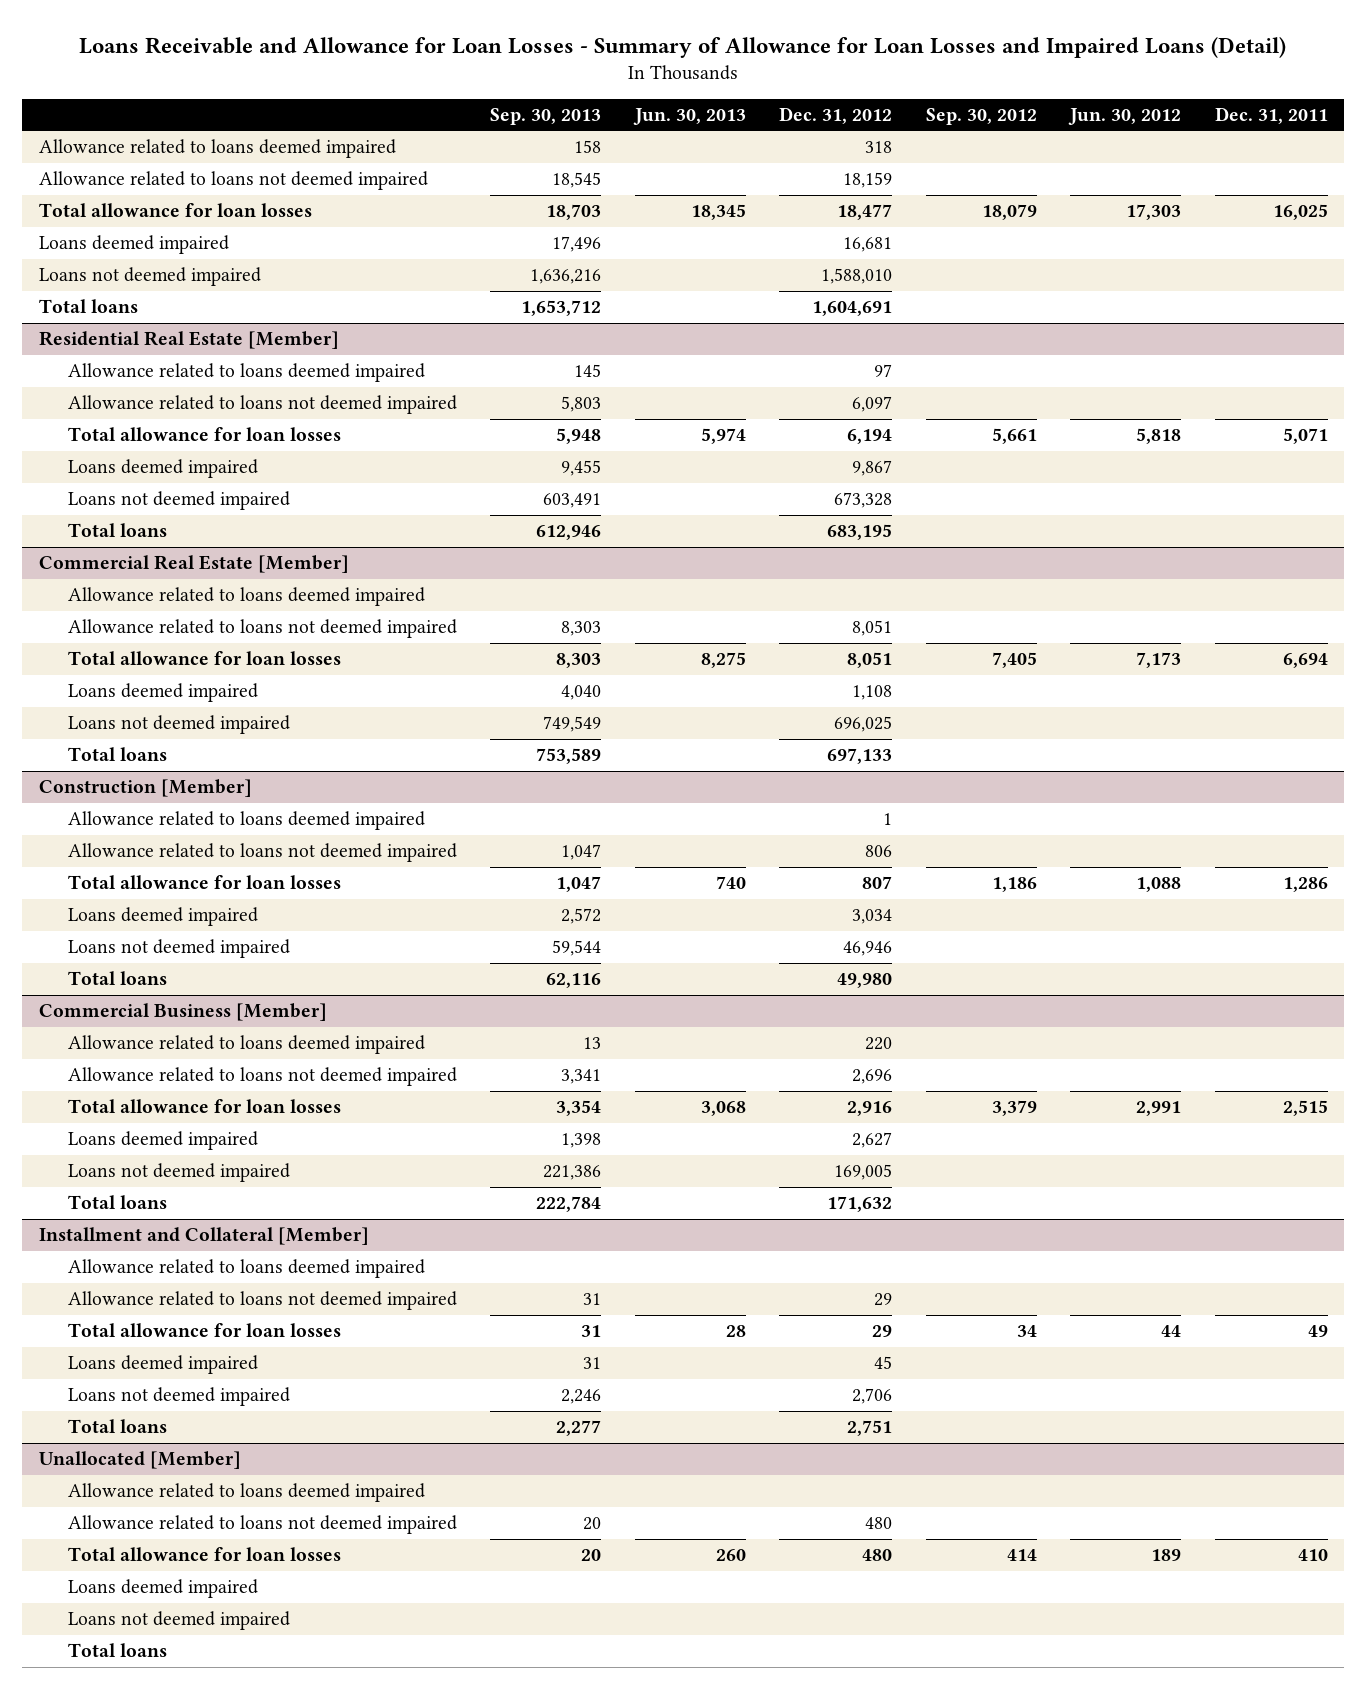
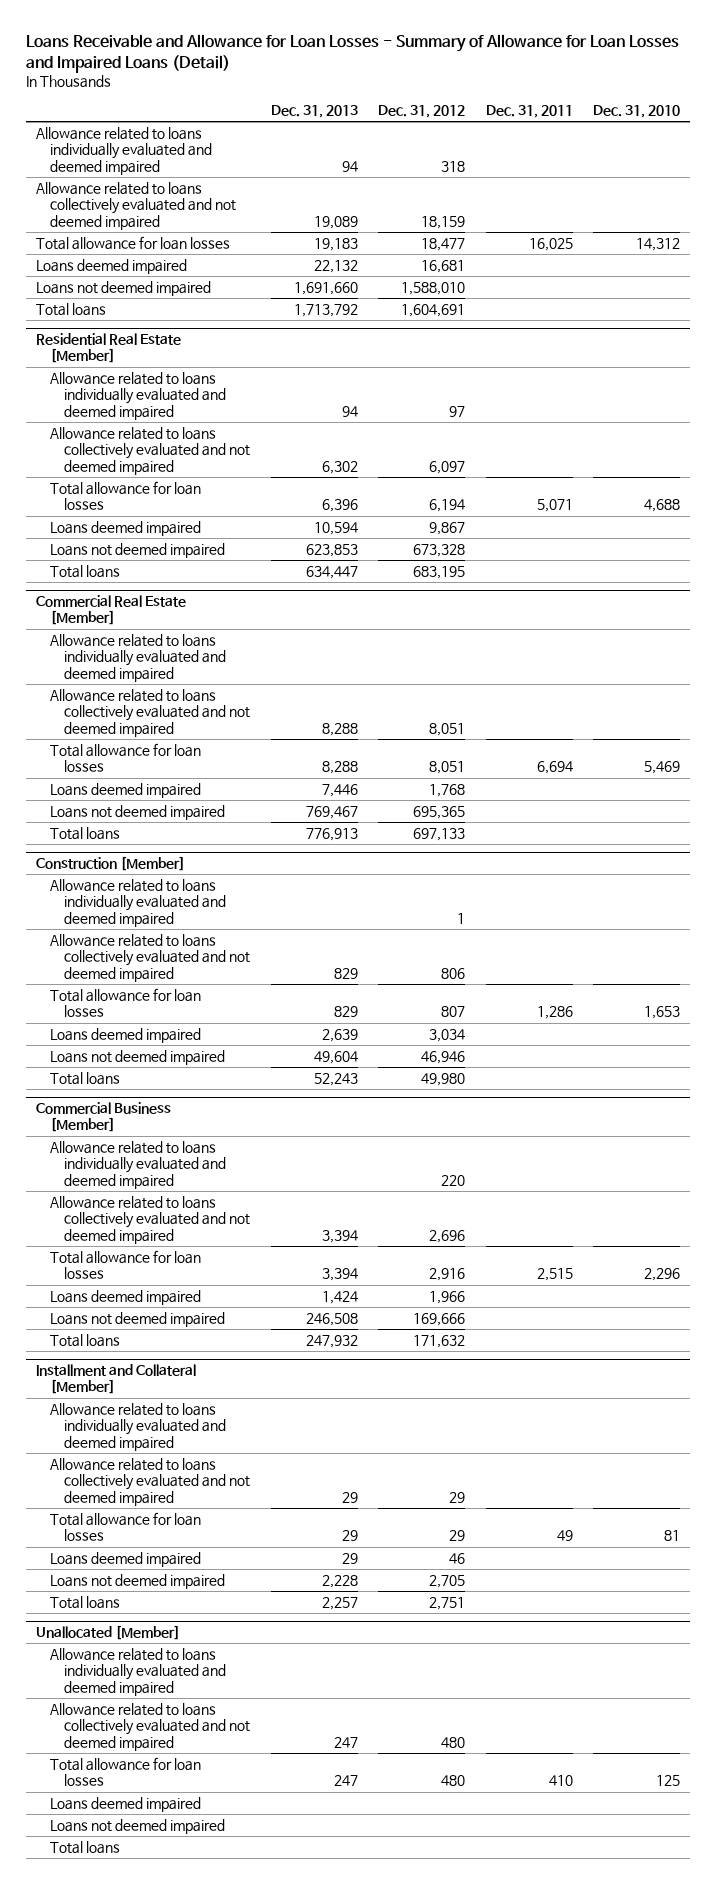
[490,107,602,125] Sep. 30, 2013 -> none
[632,107,746,125] Jun. 30, 2013 -> none
[925,107,1037,125] Sep. 30, 2012 -> none
[1068,107,1182,125] Jun. 30, 2012 -> none
none -> [270,105,358,119] Dec. 31, 2013
none -> [593,105,681,119] Dec. 31, 2010
[39,139,397,159] Allowance related to loans deemed impaired -> [36,126,213,175] Allowance related to loans individually evaluated and deemed impaired
[39,171,429,191] Allowance related to loans not deemed impaired -> [36,181,237,230] Allowance related to loans collectively evaluated and not deemed impaired
[68,363,426,383] Allowance related to loans deemed impaired -> [50,371,227,420] Allowance related to loans individually evaluated and deemed impaired
[68,395,458,415] Allowance related to loans not deemed impaired -> [50,426,251,475] Allowance related to loans collectively evaluated and not deemed impaired
[68,587,426,607] Allowance related to loans deemed impaired -> [50,633,227,682] Allowance related to loans individually evaluated and deemed impaired
[68,619,458,639] Allowance related to loans not deemed impaired -> [50,688,251,737] Allowance related to loans collectively evaluated and not deemed impaired
[852,685,893,701] 1,108 -> [429,783,466,797] 1,768
[834,716,893,733] 696,025 -> [413,805,466,819] 695,365
[68,811,426,831] Allowance related to loans deemed impaired -> [50,878,227,927] Allowance related to loans individually evaluated and deemed impaired
[68,843,458,863] Allowance related to loans not deemed impaired -> [50,933,251,982] Allowance related to loans collectively evaluated and not deemed impaired
[68,1035,426,1055] Allowance related to loans deemed impaired -> [50,1140,227,1189] Allowance related to loans individually evaluated and deemed impaired
[68,1067,458,1087] Allowance related to loans not deemed impaired -> [50,1195,251,1244] Allowance related to loans collectively evaluated and not deemed impaired
[852,1132,893,1149] 2,627 -> [429,1290,466,1304] 1,966
[834,1164,893,1181] 169,005 -> [413,1312,466,1326] 169,666
[68,1259,426,1279] Allowance related to loans deemed impaired -> [50,1402,227,1451] Allowance related to loans individually evaluated and deemed impaired
[68,1291,458,1311] Allowance related to loans not deemed impaired -> [50,1457,251,1506] Allowance related to loans collectively evaluated and not deemed impaired
[874,1356,893,1370] 45 -> [449,1552,466,1564] 46
[852,1388,893,1405] 2,706 -> [429,1574,466,1588] 2,705
[68,1483,426,1503] Allowance related to loans deemed impaired -> [50,1647,227,1696] Allowance related to loans individually evaluated and deemed impaired
[68,1515,458,1535] Allowance related to loans not deemed impaired -> [50,1702,251,1751] Allowance related to loans collectively evaluated and not deemed impaired

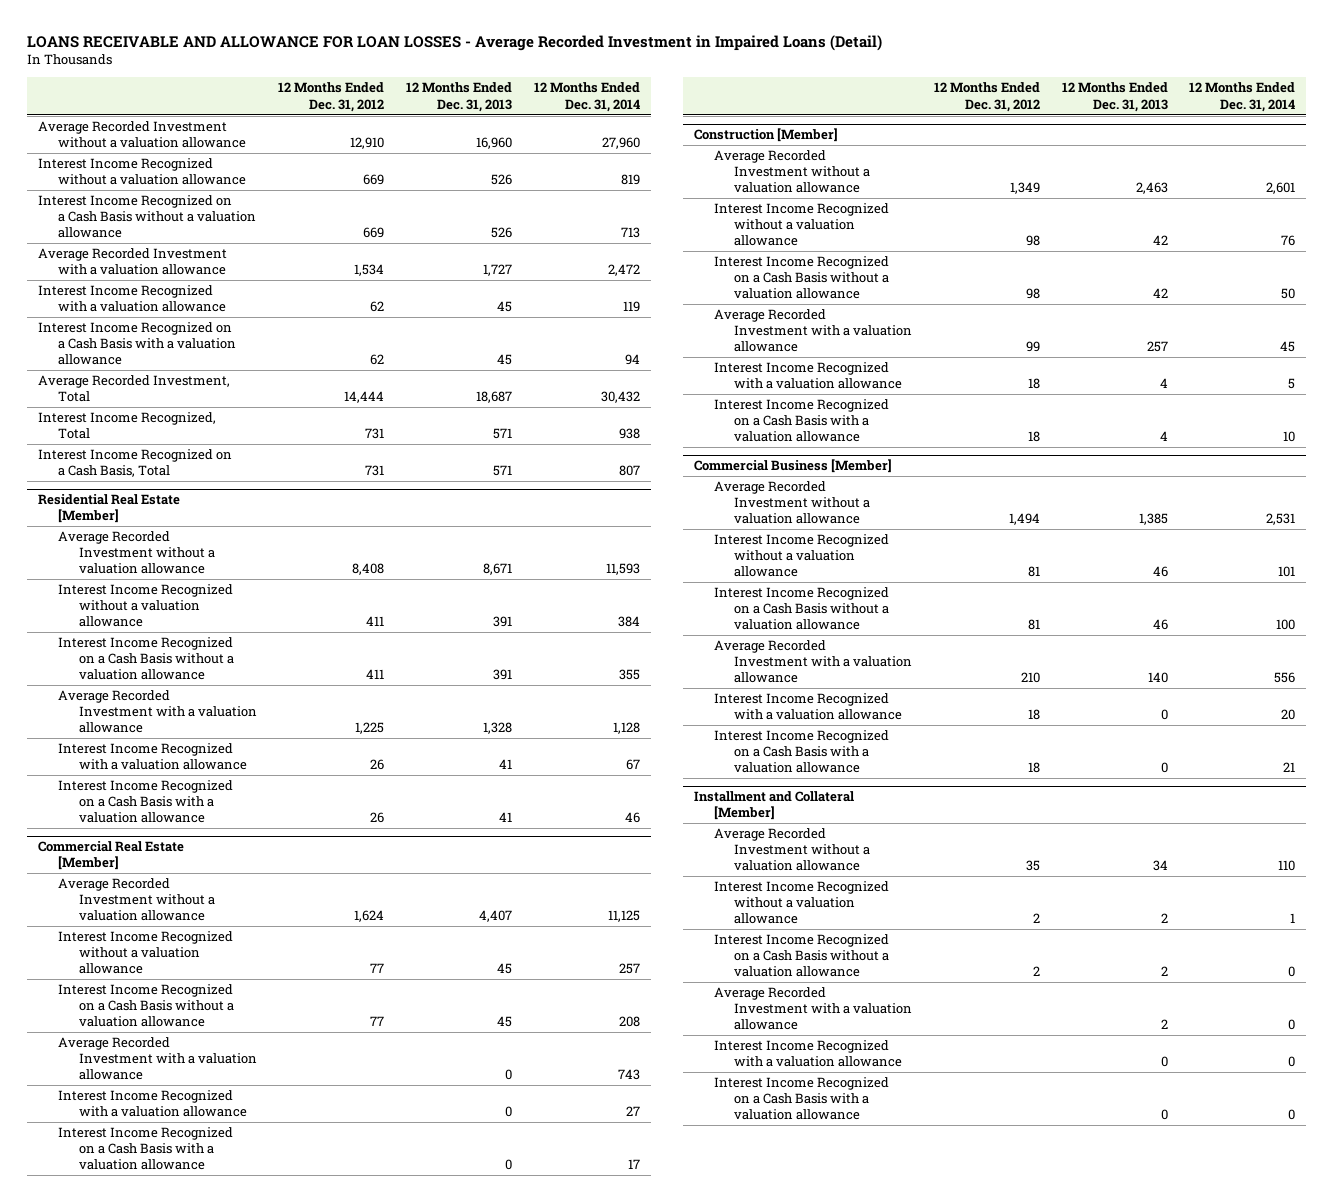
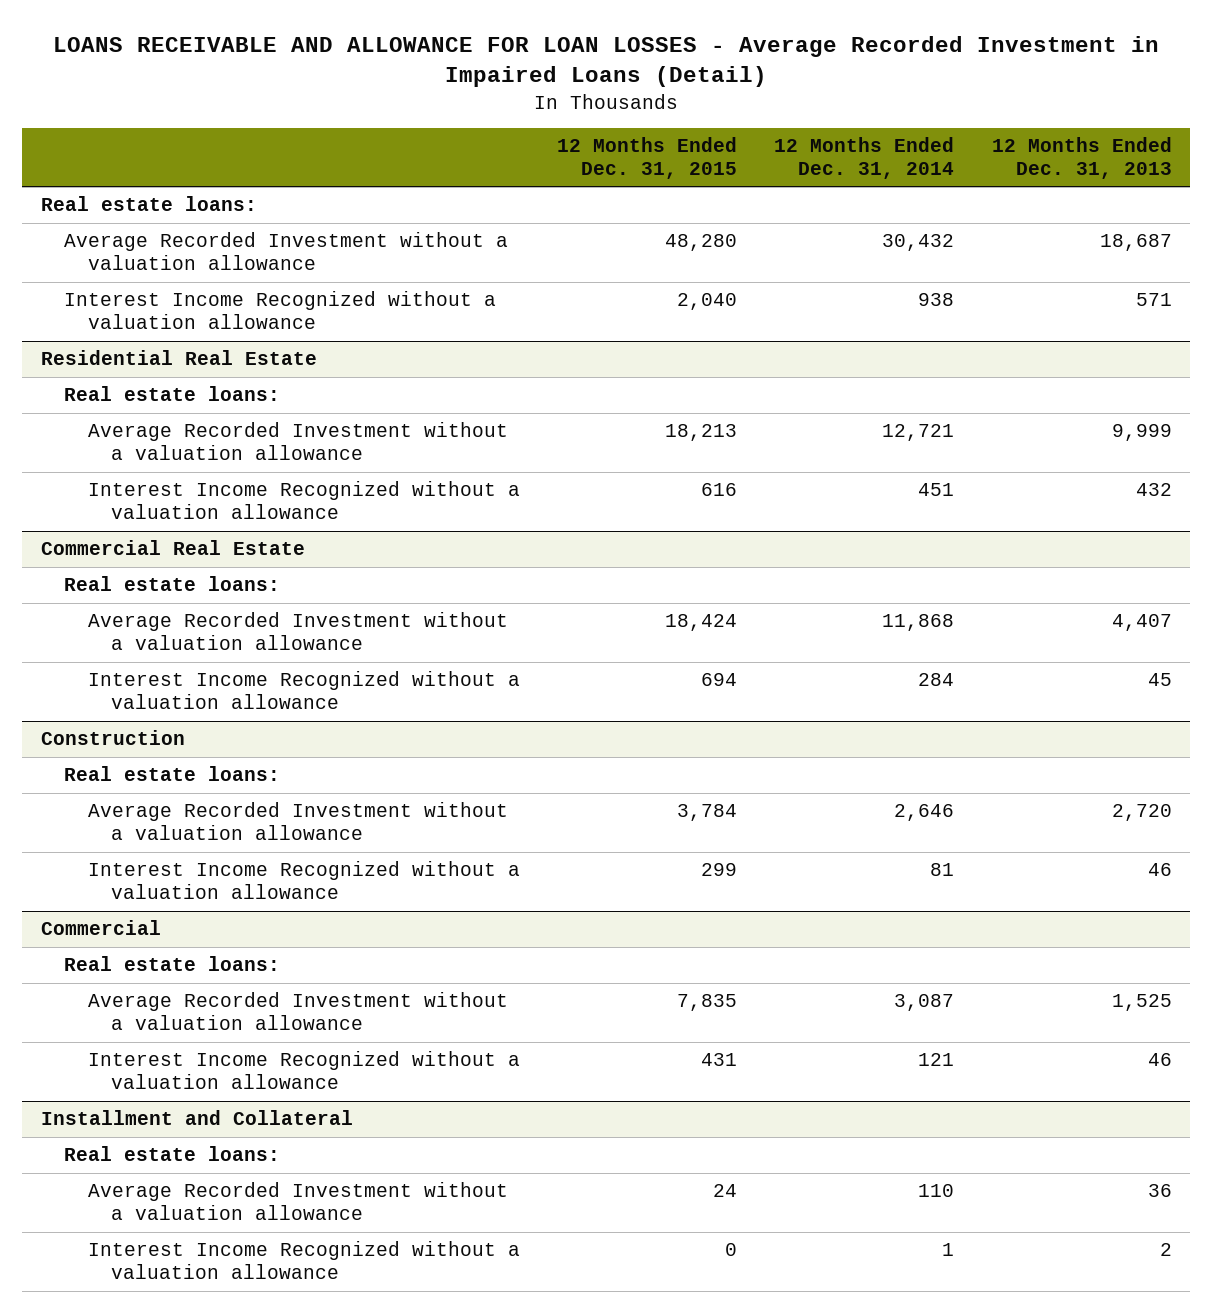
[278,82,385,112] 12 Months Ended Dec. 31, 2012 -> none
none -> [556,137,737,180] 12 Months Ended Dec. 31, 2015
[38,195,257,239] Interest Income Recognized on a Cash Basis without a valuation allowance -> none
[38,248,228,276] Average Recorded Investment with a valuation allowance -> none
[38,285,227,313] Interest Income Recognized with a valuation allowance -> none
[38,322,237,366] Interest Income Recognized on a Cash Basis with a valuation allowance -> none
[38,375,231,403] Average Recorded Investment, Total -> none
[38,412,217,440] Interest Income Recognized, Total -> none
[38,449,233,478] Interest Income Recognized on a Cash Basis, Total -> none
[58,637,234,681] Interest Income Recognized on a Cash Basis without a valuation allowance -> none
[58,690,257,734] Average Recorded Investment with a valuation allowance -> none
[58,743,247,771] Interest Income Recognized with a valuation allowance -> none
[58,780,234,824] Interest Income Recognized on a Cash Basis with a valuation allowance -> none
[58,984,234,1028] Interest Income Recognized on a Cash Basis without a valuation allowance -> none
[58,1037,257,1081] Average Recorded Investment with a valuation allowance -> none
[58,1090,247,1118] Interest Income Recognized with a valuation allowance -> none
[58,1127,234,1171] Interest Income Recognized on a Cash Basis with a valuation allowance -> none
[713,256,890,300] Interest Income Recognized on a Cash Basis without a valuation allowance -> none
[713,309,913,353] Average Recorded Investment with a valuation allowance -> none
[713,362,903,390] Interest Income Recognized with a valuation allowance -> none
[713,399,889,443] Interest Income Recognized on a Cash Basis with a valuation allowance -> none
[713,587,890,631] Interest Income Recognized on a Cash Basis without a valuation allowance -> none
[713,640,913,684] Average Recorded Investment with a valuation allowance -> none
[713,693,903,721] Interest Income Recognized with a valuation allowance -> none
[713,730,889,774] Interest Income Recognized on a Cash Basis with a valuation allowance -> none
none -> [40,196,257,212] Real estate loans:
[476,137,513,150] 16,960 -> [1099,234,1172,252] 18,687
[601,137,640,150] 27,960 -> [882,234,955,252] 30,432
[491,174,513,186] 526 -> [1135,293,1172,307] 571
[620,174,640,186] 819 -> [918,293,955,307] 938
[38,494,181,524] Residential Real Estate [Member] -> [40,350,317,366] Residential Real Estate
none -> [64,386,281,402] Real estate loans:
[483,563,513,576] 8,671 -> [1111,424,1172,442] 9,999
[605,563,640,576] 11,593 -> [882,424,955,442] 12,721
[493,616,513,628] 391 -> [1135,483,1172,497] 432
[617,616,640,628] 384 -> [918,483,955,497] 451
[38,841,185,871] Commercial Real Estate [Member] -> [40,540,305,556] Commercial Real Estate
none -> [64,576,281,592] Real estate loans:
[607,910,640,923] 11,125 -> [882,614,955,632] 11,868
[618,963,640,975] 257 -> [918,673,955,687] 284
[693,128,838,143] Construction [Member] -> [40,730,185,746] Construction
none -> [64,766,281,782] Real estate loans:
[1135,182,1168,195] 2,463 -> [1111,804,1172,822] 2,720
[1266,182,1296,195] 2,601 -> [894,804,955,822] 2,646
[1152,235,1168,246] 42 -> [1147,863,1172,877] 46
[1281,235,1296,247] 76 -> [930,863,955,877] 81
[693,459,892,474] Commercial Business [Member] -> [40,920,161,936] Commercial
none -> [64,956,281,972] Real estate loans:
[1138,513,1168,526] 1,385 -> [1111,994,1172,1012] 1,525
[1266,513,1296,526] 2,531 -> [894,994,955,1012] 3,087
[1278,566,1296,578] 101 -> [918,1053,955,1067] 121
[693,791,854,821] Installment and Collateral [Member] -> [40,1110,353,1126] Installment and Collateral
none -> [64,1146,281,1162] Real estate loans:
[1152,860,1168,872] 34 -> [1147,1184,1172,1198] 36
[713,934,890,978] Interest Income Recognized on a Cash Basis without a valuation allowance -> none
[713,987,913,1031] Average Recorded Investment with a valuation allowance -> none
[713,1040,903,1068] Interest Income Recognized with a valuation allowance -> none
[713,1077,889,1121] Interest Income Recognized on a Cash Basis with a valuation allowance -> none

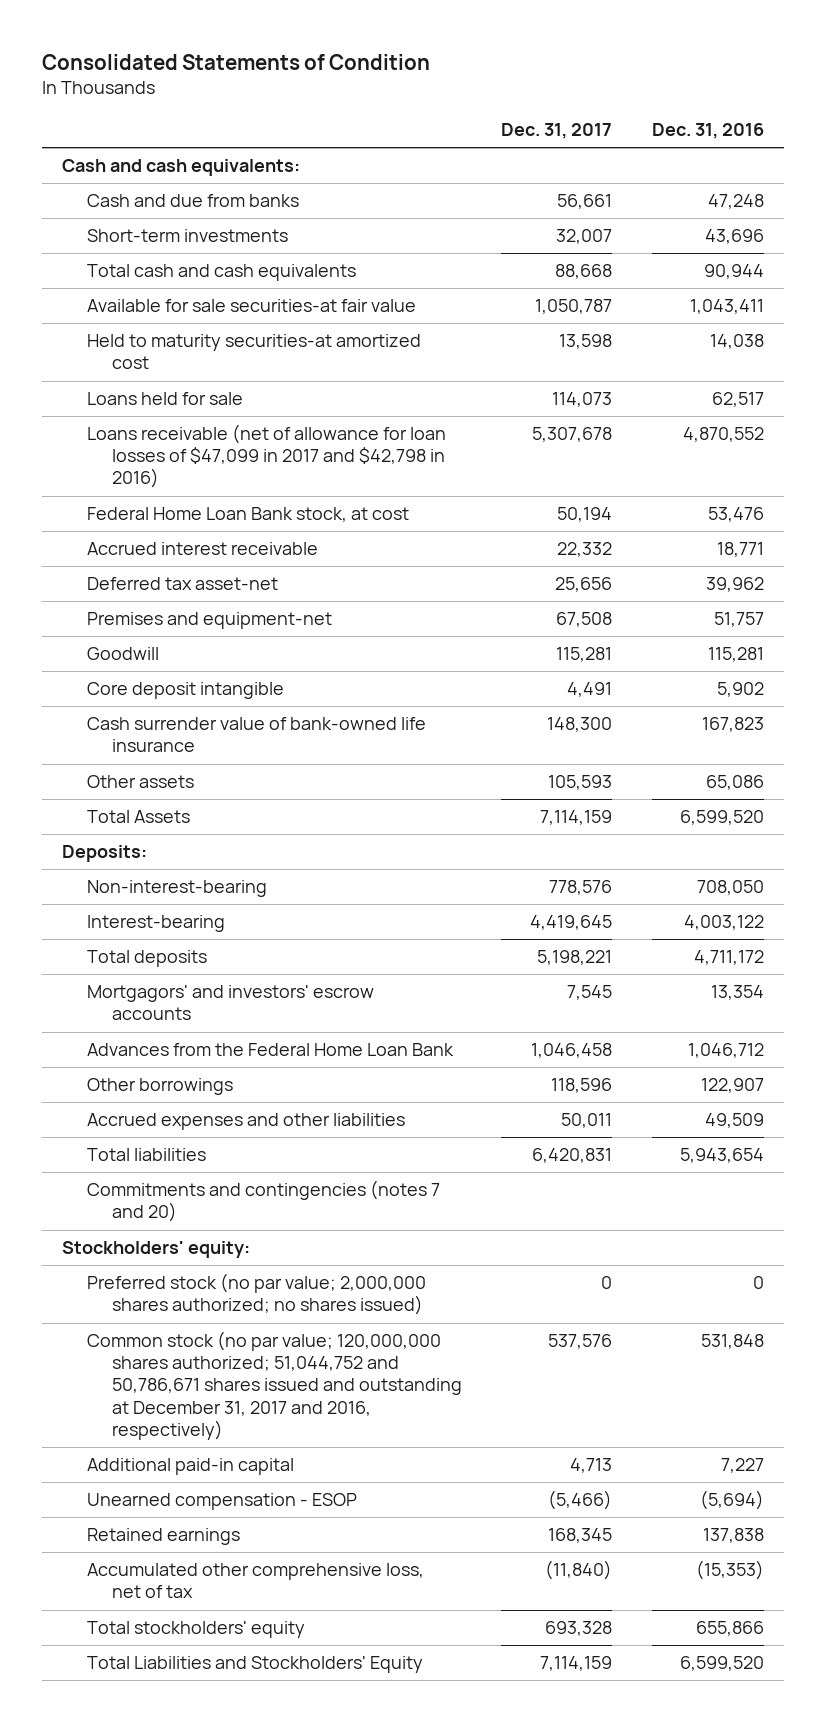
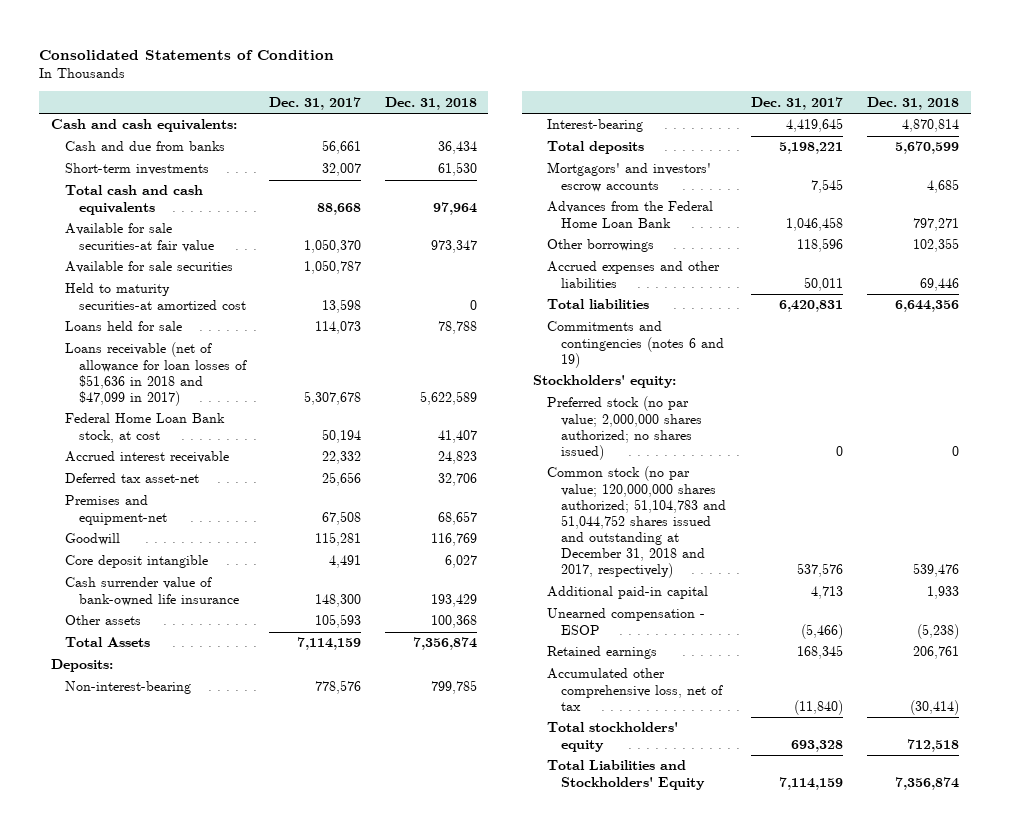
[651,123,764,140] Dec. 31, 2016 -> none
none -> [384,96,477,110] Dec. 31, 2018
[535,299,613,315] 1,050,787 -> [304,238,362,253] 1,050,370
none -> [64,261,233,274] Available for sale securities
[86,424,446,489] Loans receivable (net of allowance for loan losses of $47,099 in 2017 and $42,798 in 2016) -> [64,342,247,406] Loans receivable (net of allowance for loan losses of $51,636 in 2018 and $47,099 in 2017)
[86,1180,440,1223] Commitments and contingencies (notes 7 and 20) -> [547,321,724,368] Commitments and contingencies (notes 6 and 19)
[86,1331,462,1440] Common stock (no par value; 120,000,000 shares authorized; 51,044,752 and 50,786,671 shares issued and outstanding at December 31, 2017 and 2016, respectively) -> [547,466,726,579] Common stock (no par value; 120,000,000 shares authorized; 51,104,783 and 51,044,752 shares issued and outstanding at December 31, 2018 and 2017, respectively)

